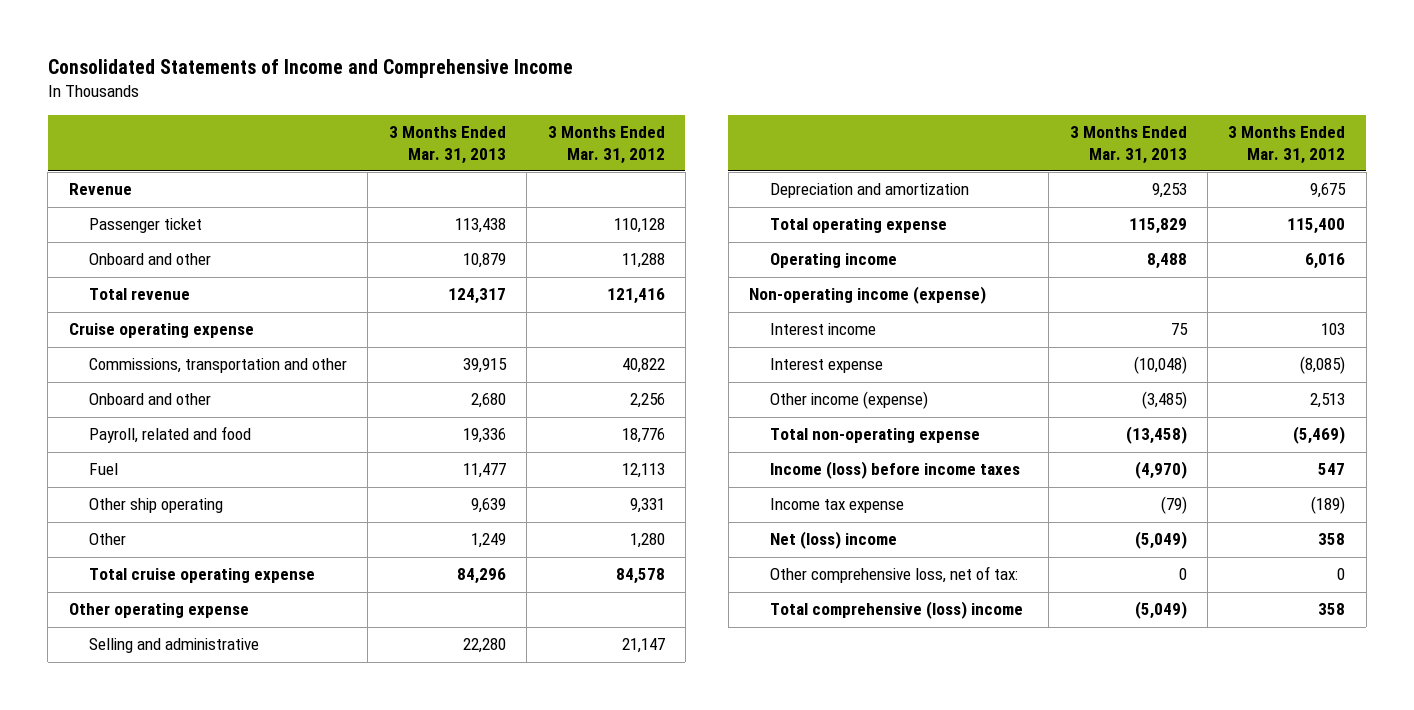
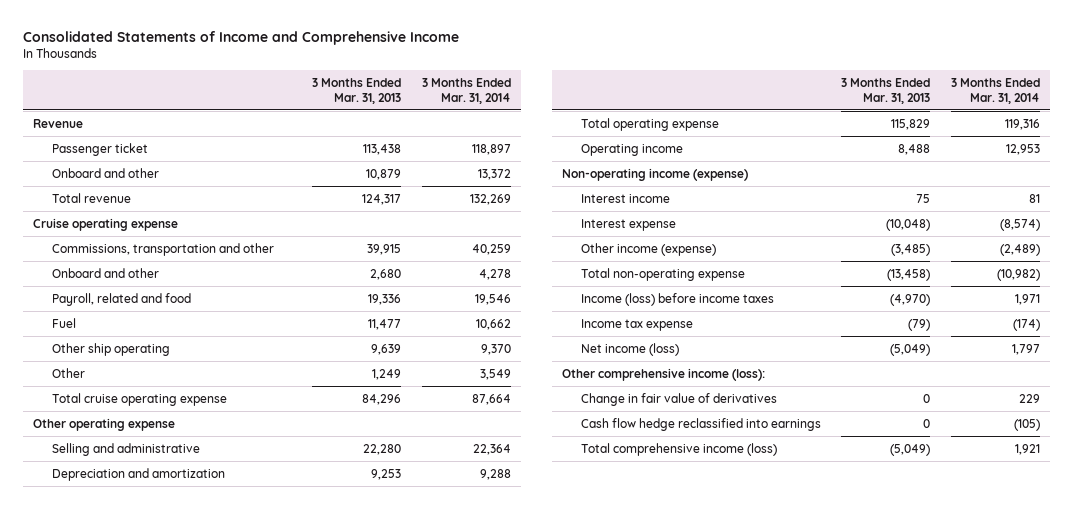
[547,126,665,164] 3 Months Ended Mar. 31, 2012 -> none
none -> [422,78,512,104] 3 Months Ended Mar. 31, 2014
[769,566,1018,584] Other comprehensive loss, net of tax: -> none
[769,531,897,550] Net (loss) income -> [580,342,679,356] Net income (loss)
none -> [562,367,766,381] Other comprehensive income (loss):
none -> [580,392,777,406] Change in fair value of derivatives
none -> [580,417,821,431] Cash flow hedge reclassified into earnings
[769,601,1023,620] Total comprehensive (loss) income -> [580,442,777,456] Total comprehensive income (loss)

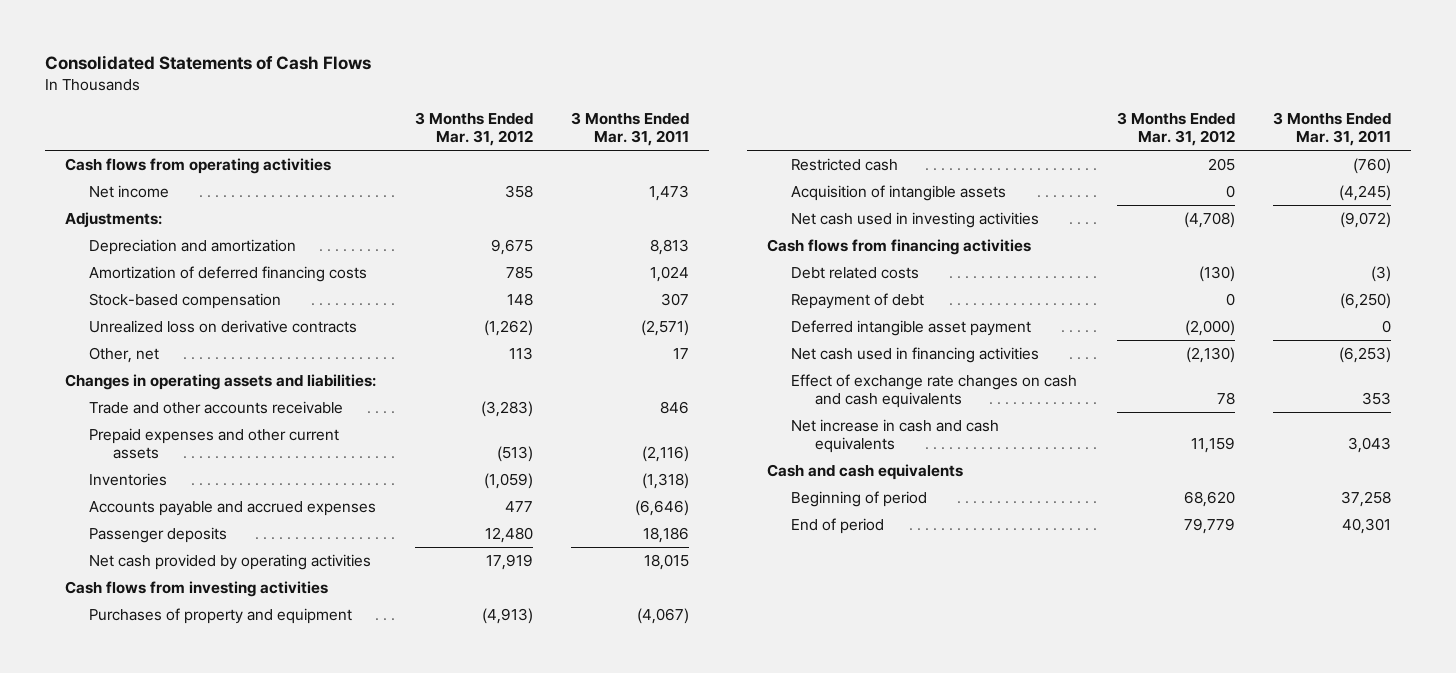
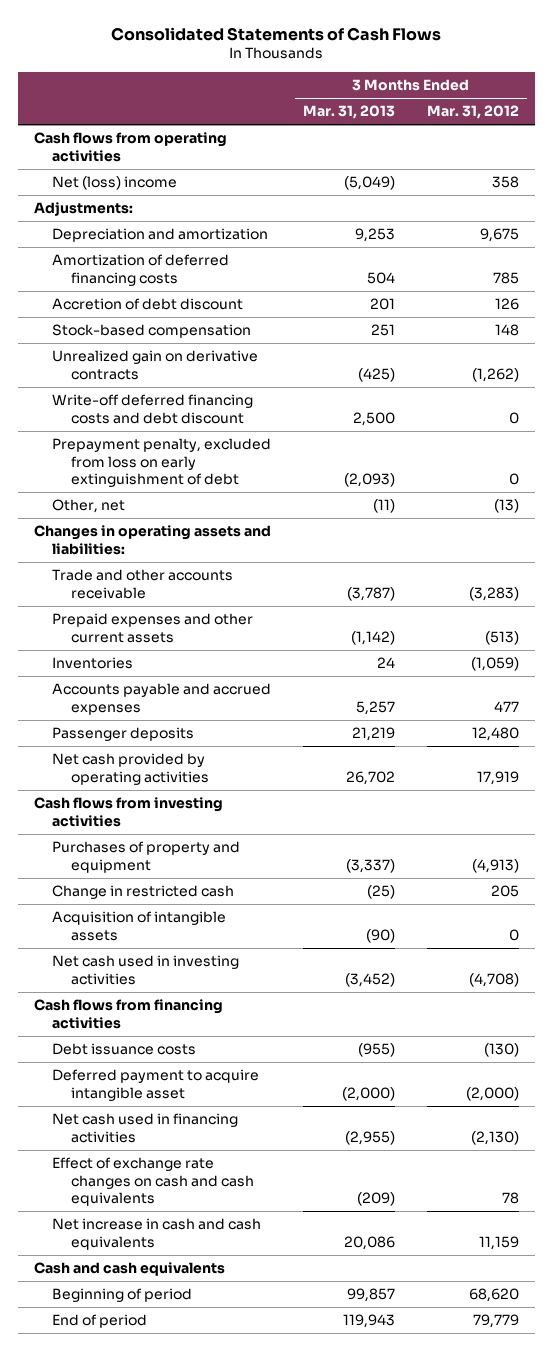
[571,112,690,147] 3 Months Ended Mar. 31, 2011 -> none
none -> [303,105,396,120] Mar. 31, 2013
[88,184,169,198] Net income -> [52,176,178,191] Net (loss) income
none -> [52,298,244,311] Accretion of debt discount
[88,319,357,333] Unrealized loss on derivative contracts -> [52,350,259,380] Unrealized gain on derivative contracts
none -> [52,394,254,424] Write-off deferred financing costs and debt discount
none -> [52,438,272,488] Prepayment penalty, excluded from loss on early extinguishment of debt
[508,346,533,360] 113 -> [493,499,519,514] (13)
[790,157,898,171] Restricted cash -> [52,885,235,900] Change in restricted cash
[790,292,924,309] Repayment of debt -> none
[790,266,919,279] Debt related costs -> [52,1043,197,1056] Debt issuance costs
[790,319,1031,336] Deferred intangible asset payment -> [52,1069,260,1101] Deferred payment to acquire intangible asset

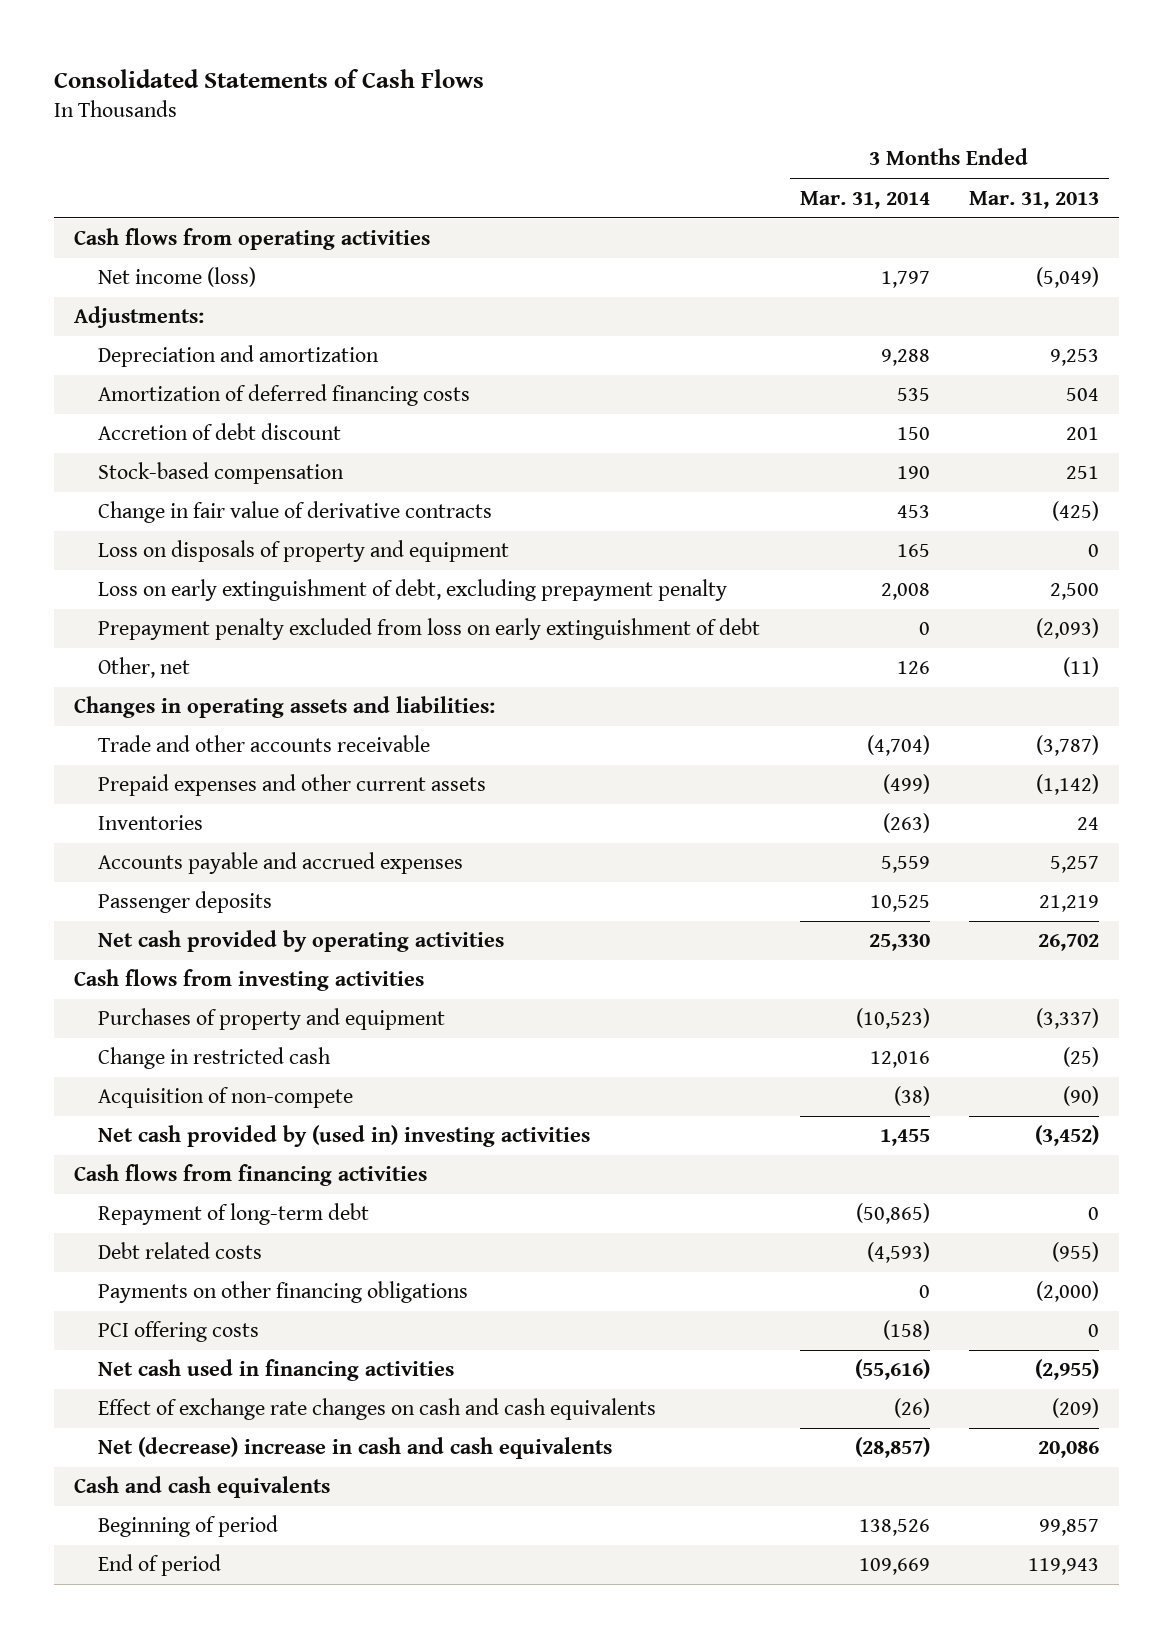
[426,105,519,120] Mar. 31, 2012 -> none
none -> [799,190,930,209] Mar. 31, 2014
[52,176,178,191] Net (loss) income -> [98,267,257,288] Net income (loss)
[52,350,259,380] Unrealized gain on derivative contracts -> [98,501,493,524] Change in fair value of derivative contracts
none -> [98,540,510,563] Loss on disposals of property and equipment
[52,394,254,424] Write-off deferred financing costs and debt discount -> [98,579,728,602] Loss on early extinguishment of debt, excluding prepayment penalty
[52,438,272,488] Prepayment penalty, excluded from loss on early extinguishment of debt -> [98,618,761,641] Prepayment penalty excluded from loss on early extinguishment of debt
[52,911,227,941] Acquisition of intangible assets -> [98,1087,354,1109] Acquisition of non-compete
[52,955,240,985] Net cash used in investing activities -> [98,1125,591,1148] Net cash provided by (used in) investing activities
[52,1069,260,1101] Deferred payment to acquire intangible asset -> none
none -> [98,1203,370,1226] Repayment of long-term debt
[52,1043,197,1056] Debt issuance costs -> [98,1242,263,1260] Debt related costs
none -> [98,1281,469,1304] Payments on other financing obligations
none -> [98,1321,260,1343] PCI offering costs
[52,1218,262,1250] Net increase in cash and cash equivalents -> [98,1437,613,1460] Net (decrease) increase in cash and cash equivalents

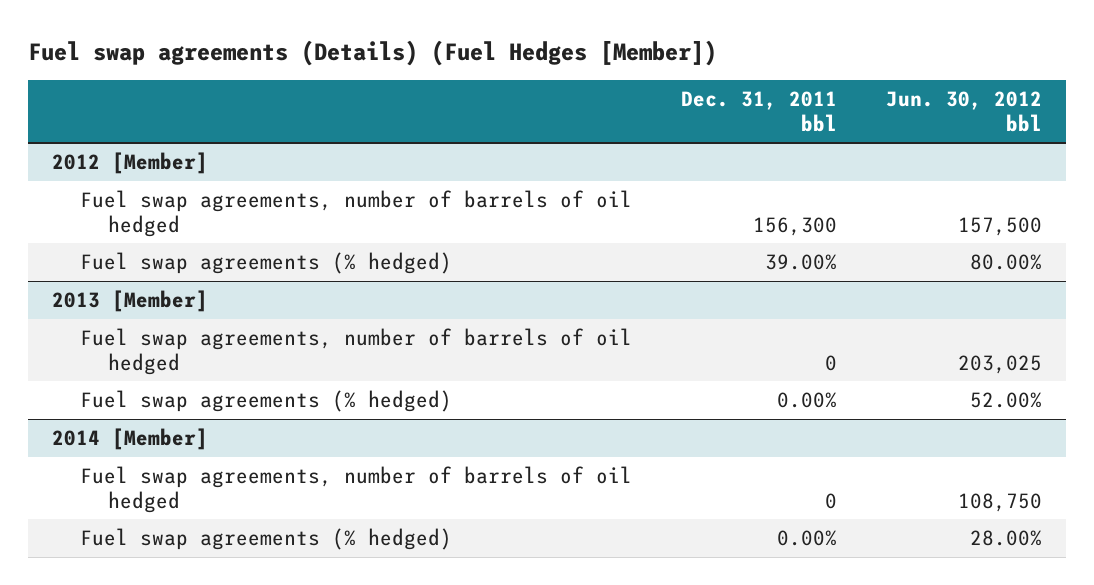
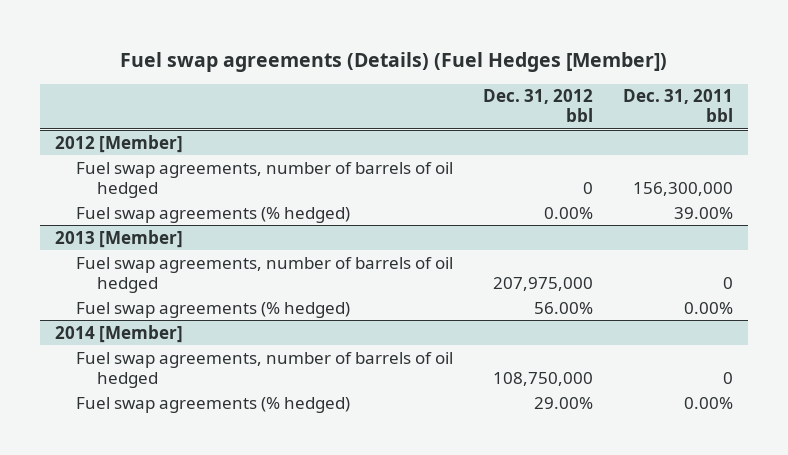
[885,91,1042,132] Jun. 30, 2012 bbl -> none
none -> [483,89,594,123] Dec. 31, 2012 bbl
[753,216,838,236] 156,300 -> [633,181,734,196] 156,300,000

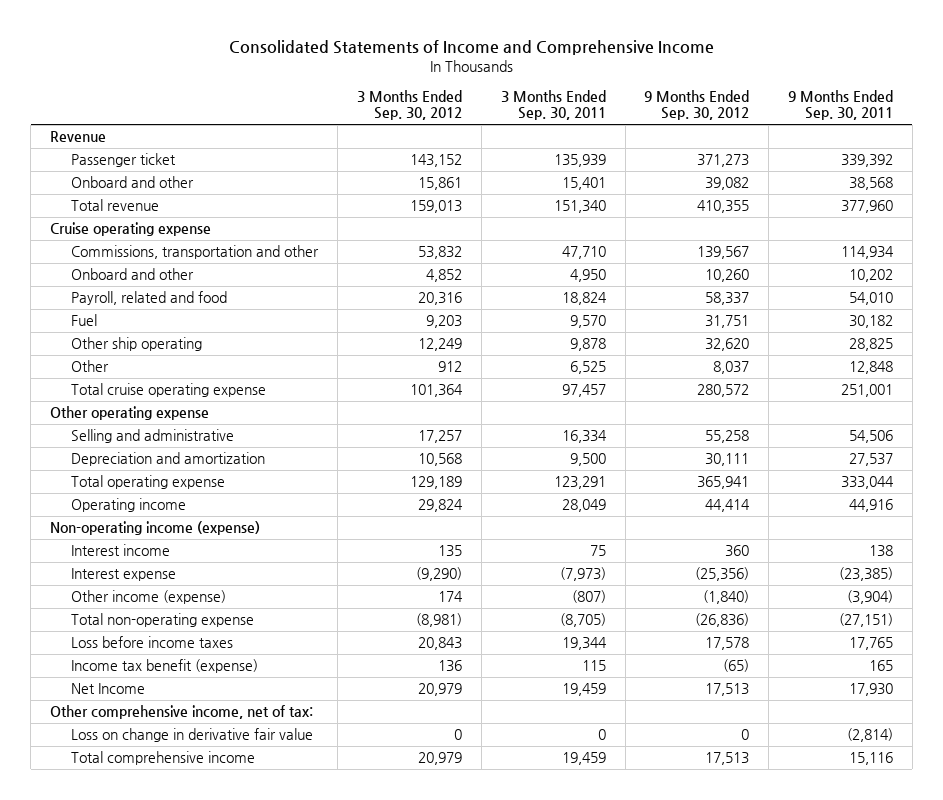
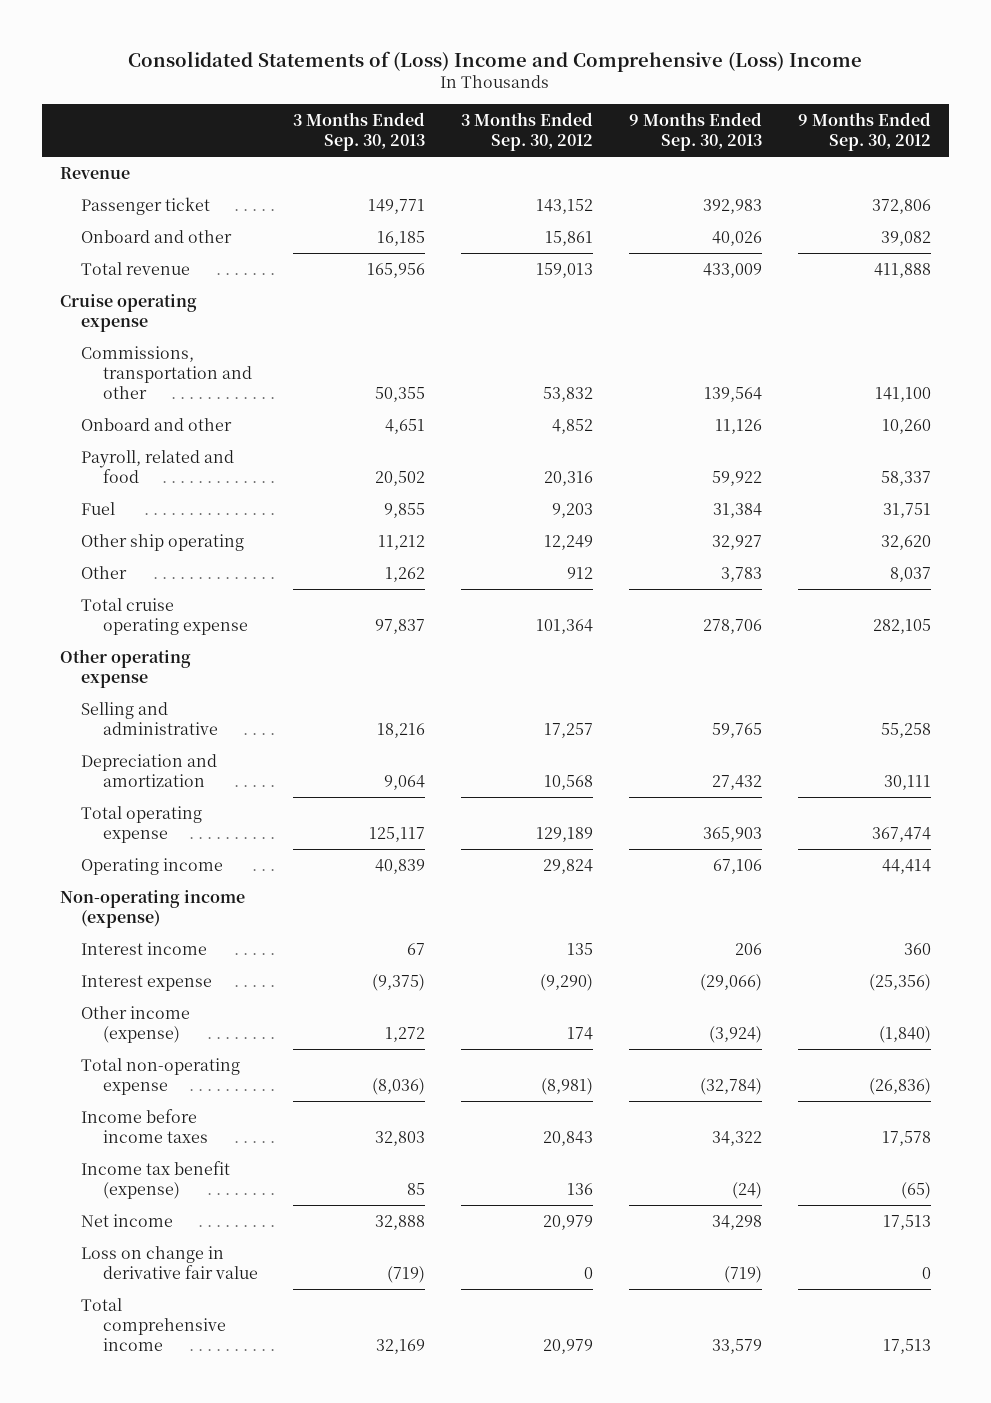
[228,40,714,56] Consolidated Statements of Income and Comprehensive Income -> [128,50,863,72] Consolidated Statements of (Loss) Income and Comprehensive (Loss) Income
[500,89,606,121] 3 Months Ended Sep. 30, 2011 -> none
[787,89,893,121] 9 Months Ended Sep. 30, 2011 -> none
none -> [293,112,426,152] 3 Months Ended Sep. 30, 2013
none -> [628,112,762,152] 9 Months Ended Sep. 30, 2013
[697,154,750,168] 371,273 -> [871,198,931,214] 372,806
[697,200,750,214] 410,355 -> [873,262,931,278] 411,888
[697,246,750,260] 139,567 -> [874,386,931,402] 141,100
[697,384,750,398] 280,572 -> [872,618,931,634] 282,105
[697,476,750,490] 365,941 -> [871,826,931,842] 367,474
[71,636,234,649] Loss before income taxes -> [81,1108,208,1143] Income before income taxes
[50,705,314,720] Other comprehensive income, net of tax: -> none
[71,683,146,695] Net Income -> [81,1213,174,1227] Net income

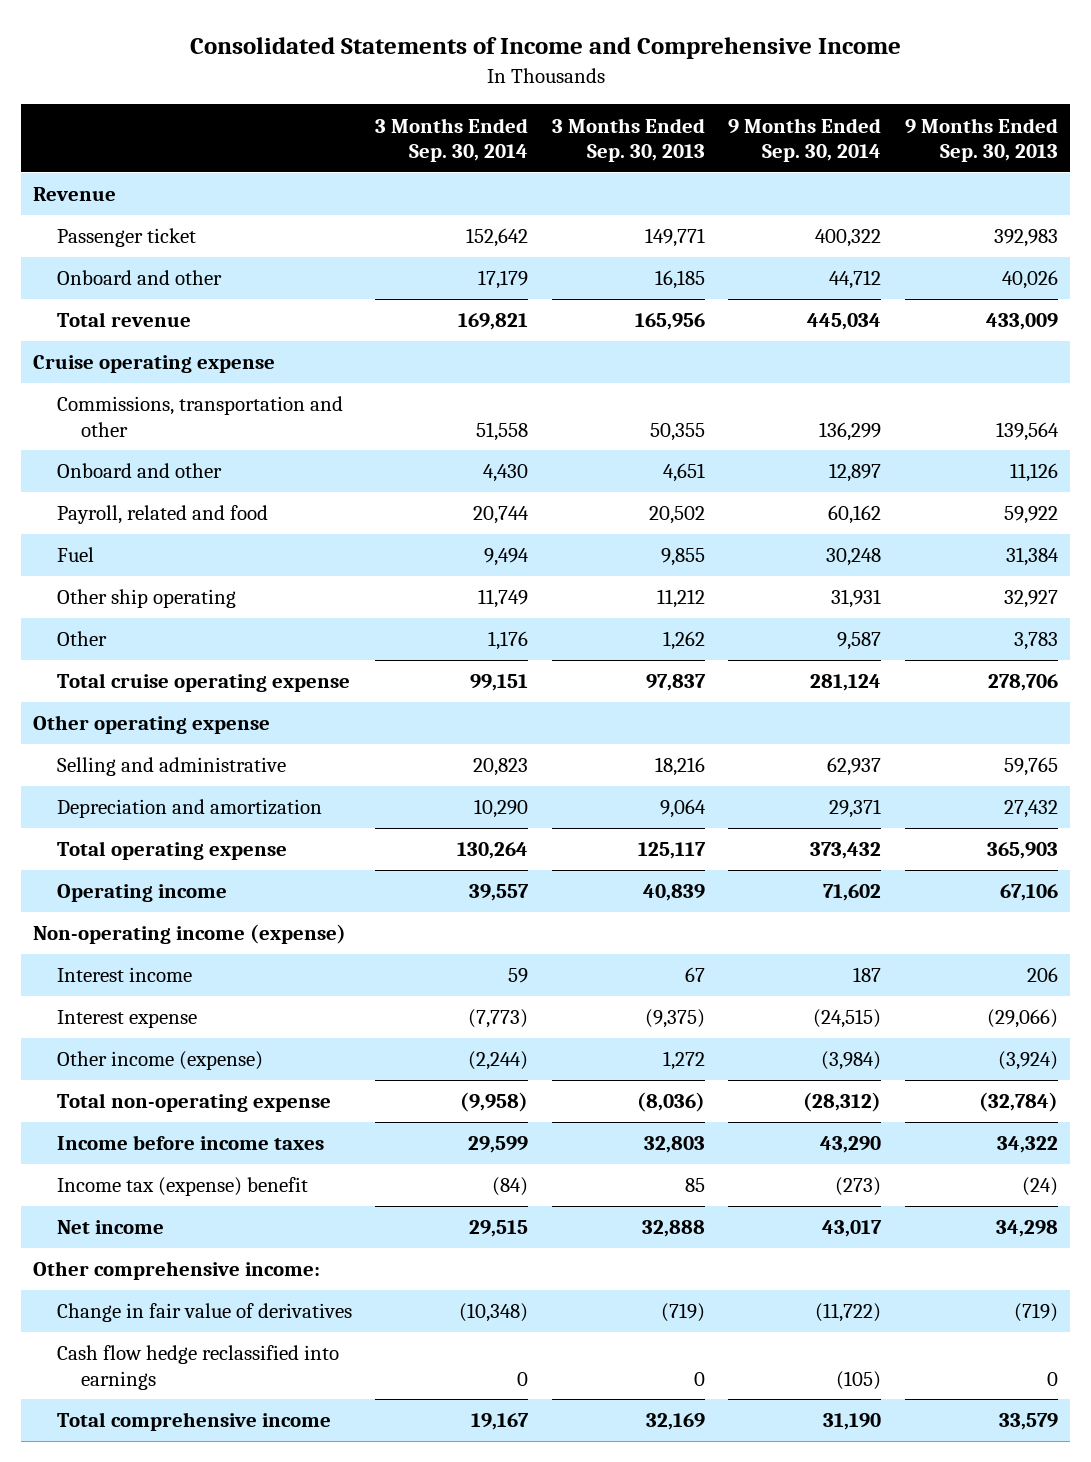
[128,50,863,72] Consolidated Statements of (Loss) Income and Comprehensive (Loss) Income -> [189,37,901,60] Consolidated Statements of Income and Comprehensive Income
[461,112,594,152] 3 Months Ended Sep. 30, 2012 -> none
[797,112,931,152] 9 Months Ended Sep. 30, 2012 -> none
none -> [375,117,529,162] 3 Months Ended Sep. 30, 2014
none -> [728,117,882,162] 9 Months Ended Sep. 30, 2014
[81,1160,231,1199] Income tax benefit (expense) -> [56,1177,308,1197] Income tax (expense) benefit
none -> [33,1261,321,1281] Other comprehensive income:
[81,1245,258,1279] Loss on change in derivative fair value -> [56,1303,352,1323] Change in fair value of derivatives
none -> [56,1345,339,1390] Cash flow hedge reclassified into earnings

